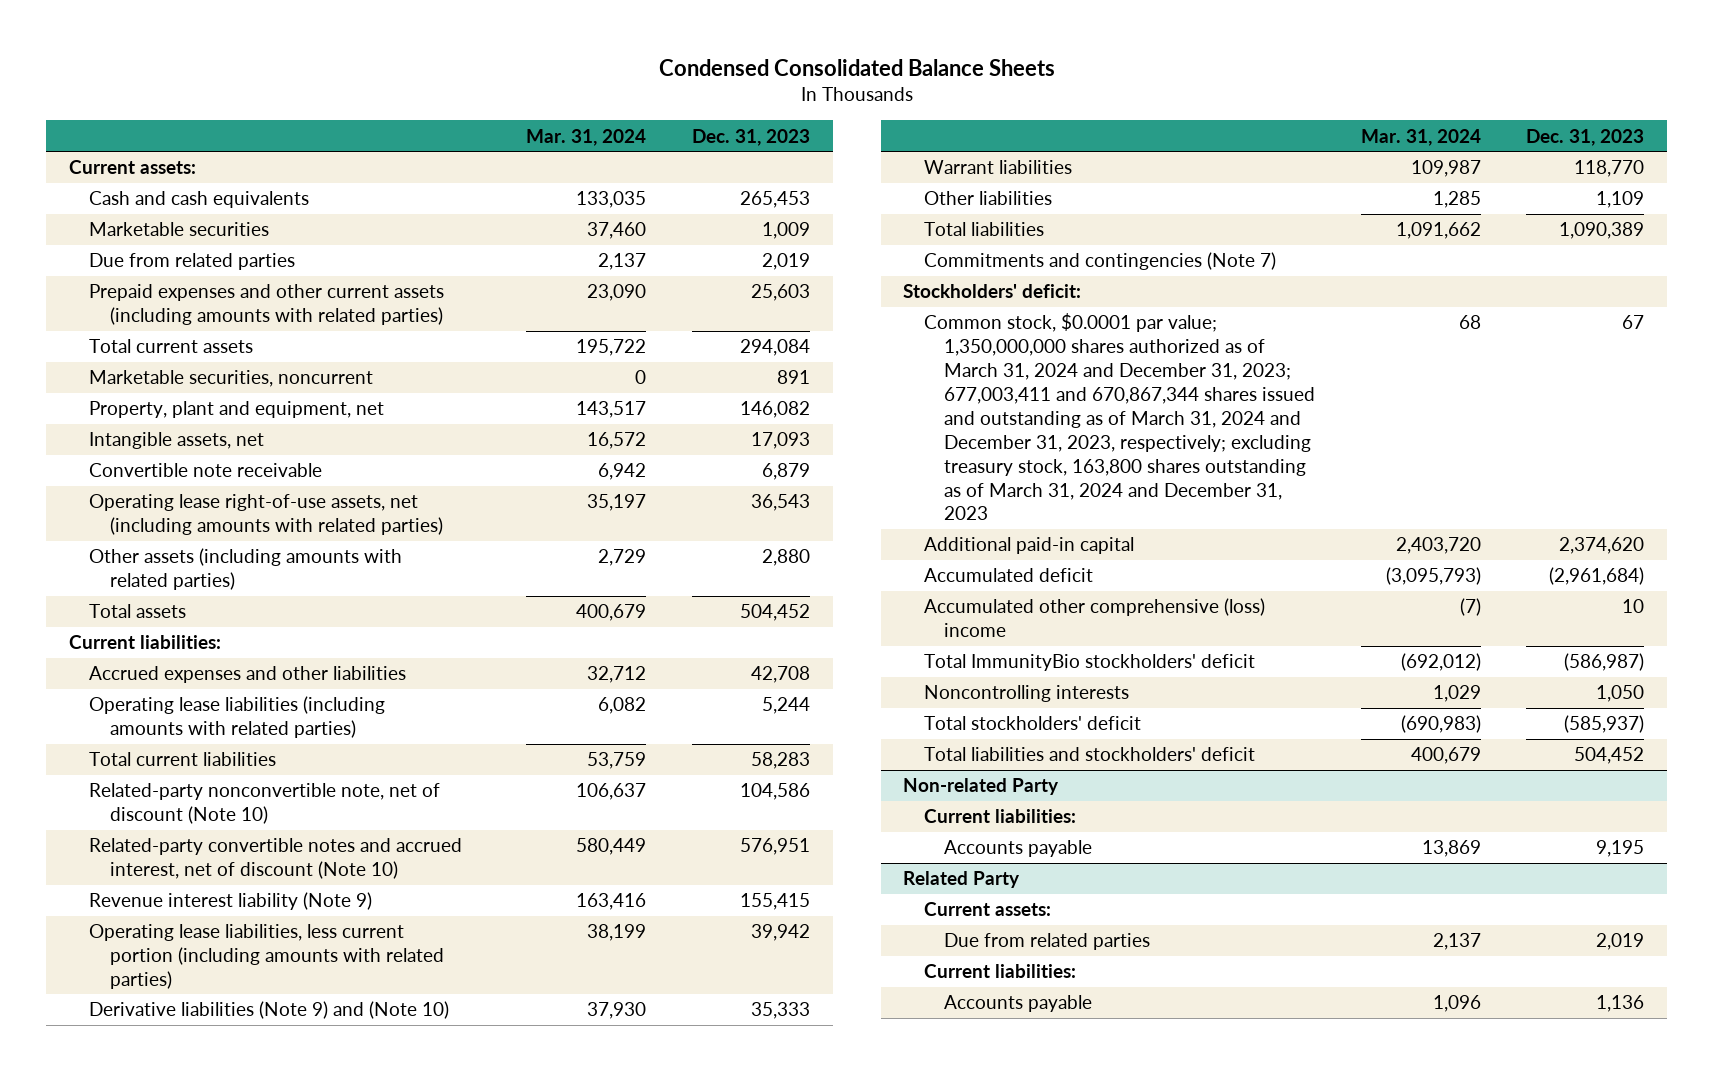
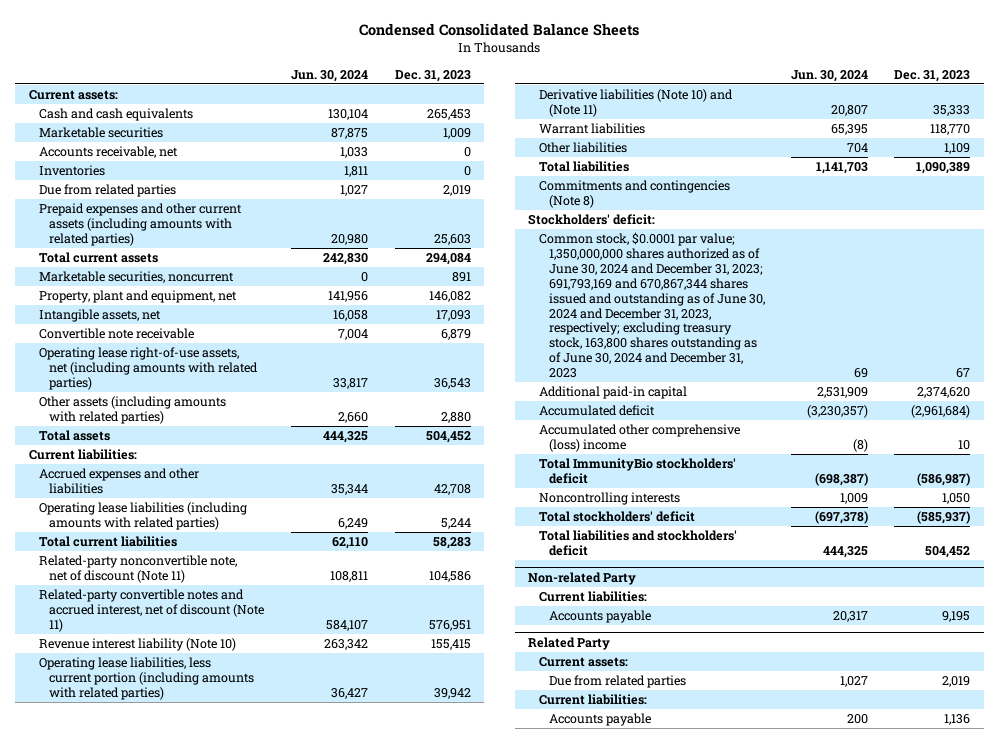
[526,128,647,146] Mar. 31, 2024 -> none
none -> [291,69,369,82] Jun. 30, 2024
none -> [38,146,178,159] Accounts receivable, net
none -> [38,165,105,177] Inventories
[89,783,441,825] Related-party nonconvertible note, net of discount (Note 10) -> [38,555,237,584] Related-party nonconvertible note, net of discount (Note 11)
[89,838,463,880] Related-party convertible notes and accrued interest, net of discount (Note 10) -> [38,589,264,632] Related-party convertible notes and accrued interest, net of discount (Note 11)
[89,892,373,911] Revenue interest liability (Note 9) -> [38,638,236,652] Revenue interest liability (Note 10)
[89,1001,450,1020] Derivative liabilities (Note 9) and (Note 10) -> [538,89,733,118] Derivative liabilities (Note 10) and (Note 11)
[923,252,1276,271] Commitments and contingencies (Note 7) -> [538,180,730,209] Commitments and contingencies (Note 8)
[923,313,1316,521] Common stock, $0.0001 par value; 1,350,000,000 shares authorized as of March 31, 2024 and December 31, 2023; 677,003,411 and 670,867,344 shares issued and outstanding as of March 31, 2024 and December 31, 2023, respectively; excluding treasury stock, 163,800 shares outstanding as of March 31, 2024 and December 31, 2023 -> [538,232,765,379] Common stock, $0.0001 par value; 1,350,000,000 shares authorized as of June 30, 2024 and December 31, 2023; 691,793,169 and 670,867,344 shares issued and outstanding as of June 30, 2024 and December 31, 2023, respectively; excluding treasury stock, 163,800 shares outstanding as of June 30, 2024 and December 31, 2023

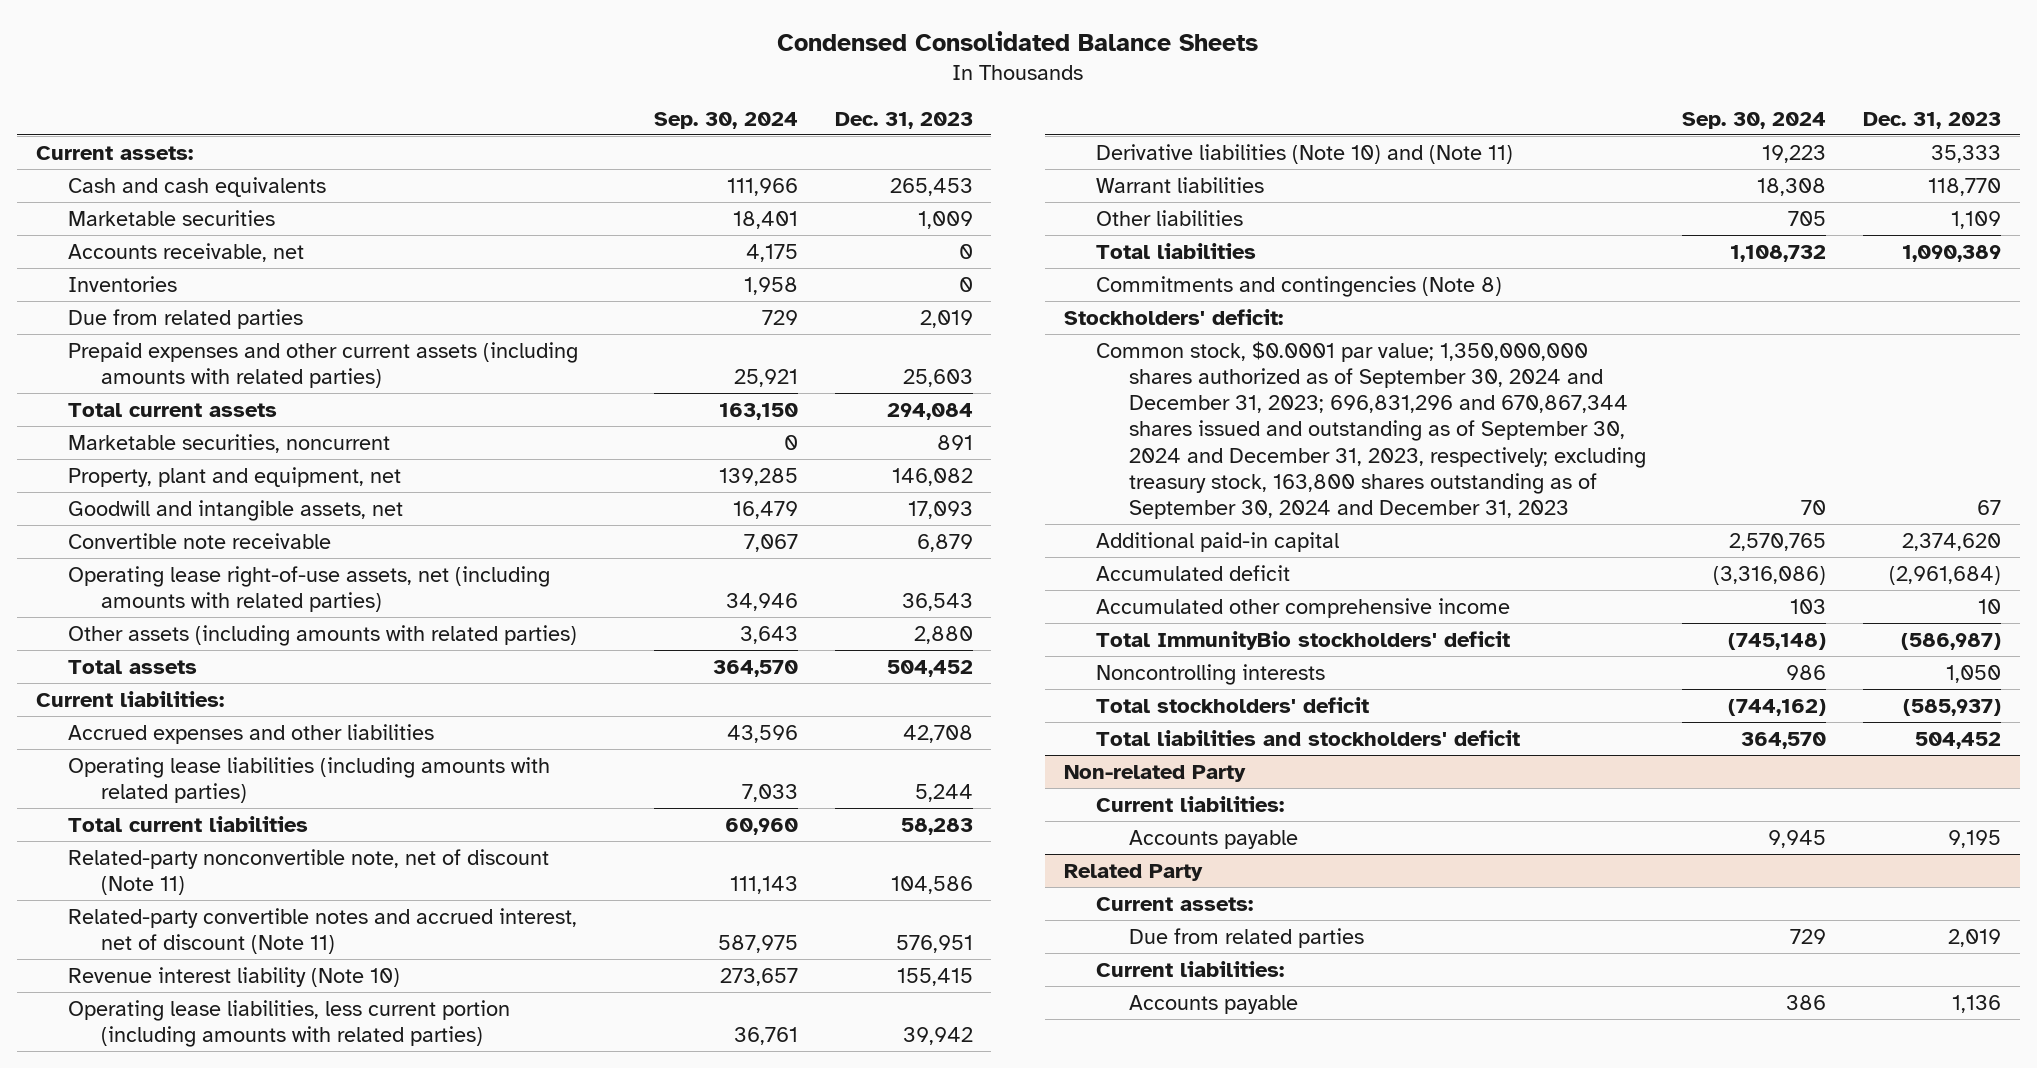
[291,69,369,82] Jun. 30, 2024 -> none
none -> [654,111,799,129] Sep. 30, 2024
[38,309,161,323] Intangible assets, net -> [68,499,404,521] Goodwill and intangible assets, net
[538,232,765,379] Common stock, $0.0001 par value; 1,350,000,000 shares authorized as of June 30, 2024 and December 31, 2023; 691,793,169 and 670,867,344 shares issued and outstanding as of June 30, 2024 and December 31, 2023, respectively; excluding treasury stock, 163,800 shares outstanding as of June 30, 2024 and December 31, 2023 -> [1096,340,1646,519] Common stock, $0.0001 par value; 1,350,000,000 shares authorized as of September 30, 2024 and December 31, 2023; 696,831,296 and 670,867,344 shares issued and outstanding as of September 30, 2024 and December 31, 2023, respectively; excluding treasury stock, 163,800 shares outstanding as of September 30, 2024 and December 31, 2023
[538,424,740,453] Accumulated other comprehensive (loss) income -> [1096,597,1511,618] Accumulated other comprehensive income

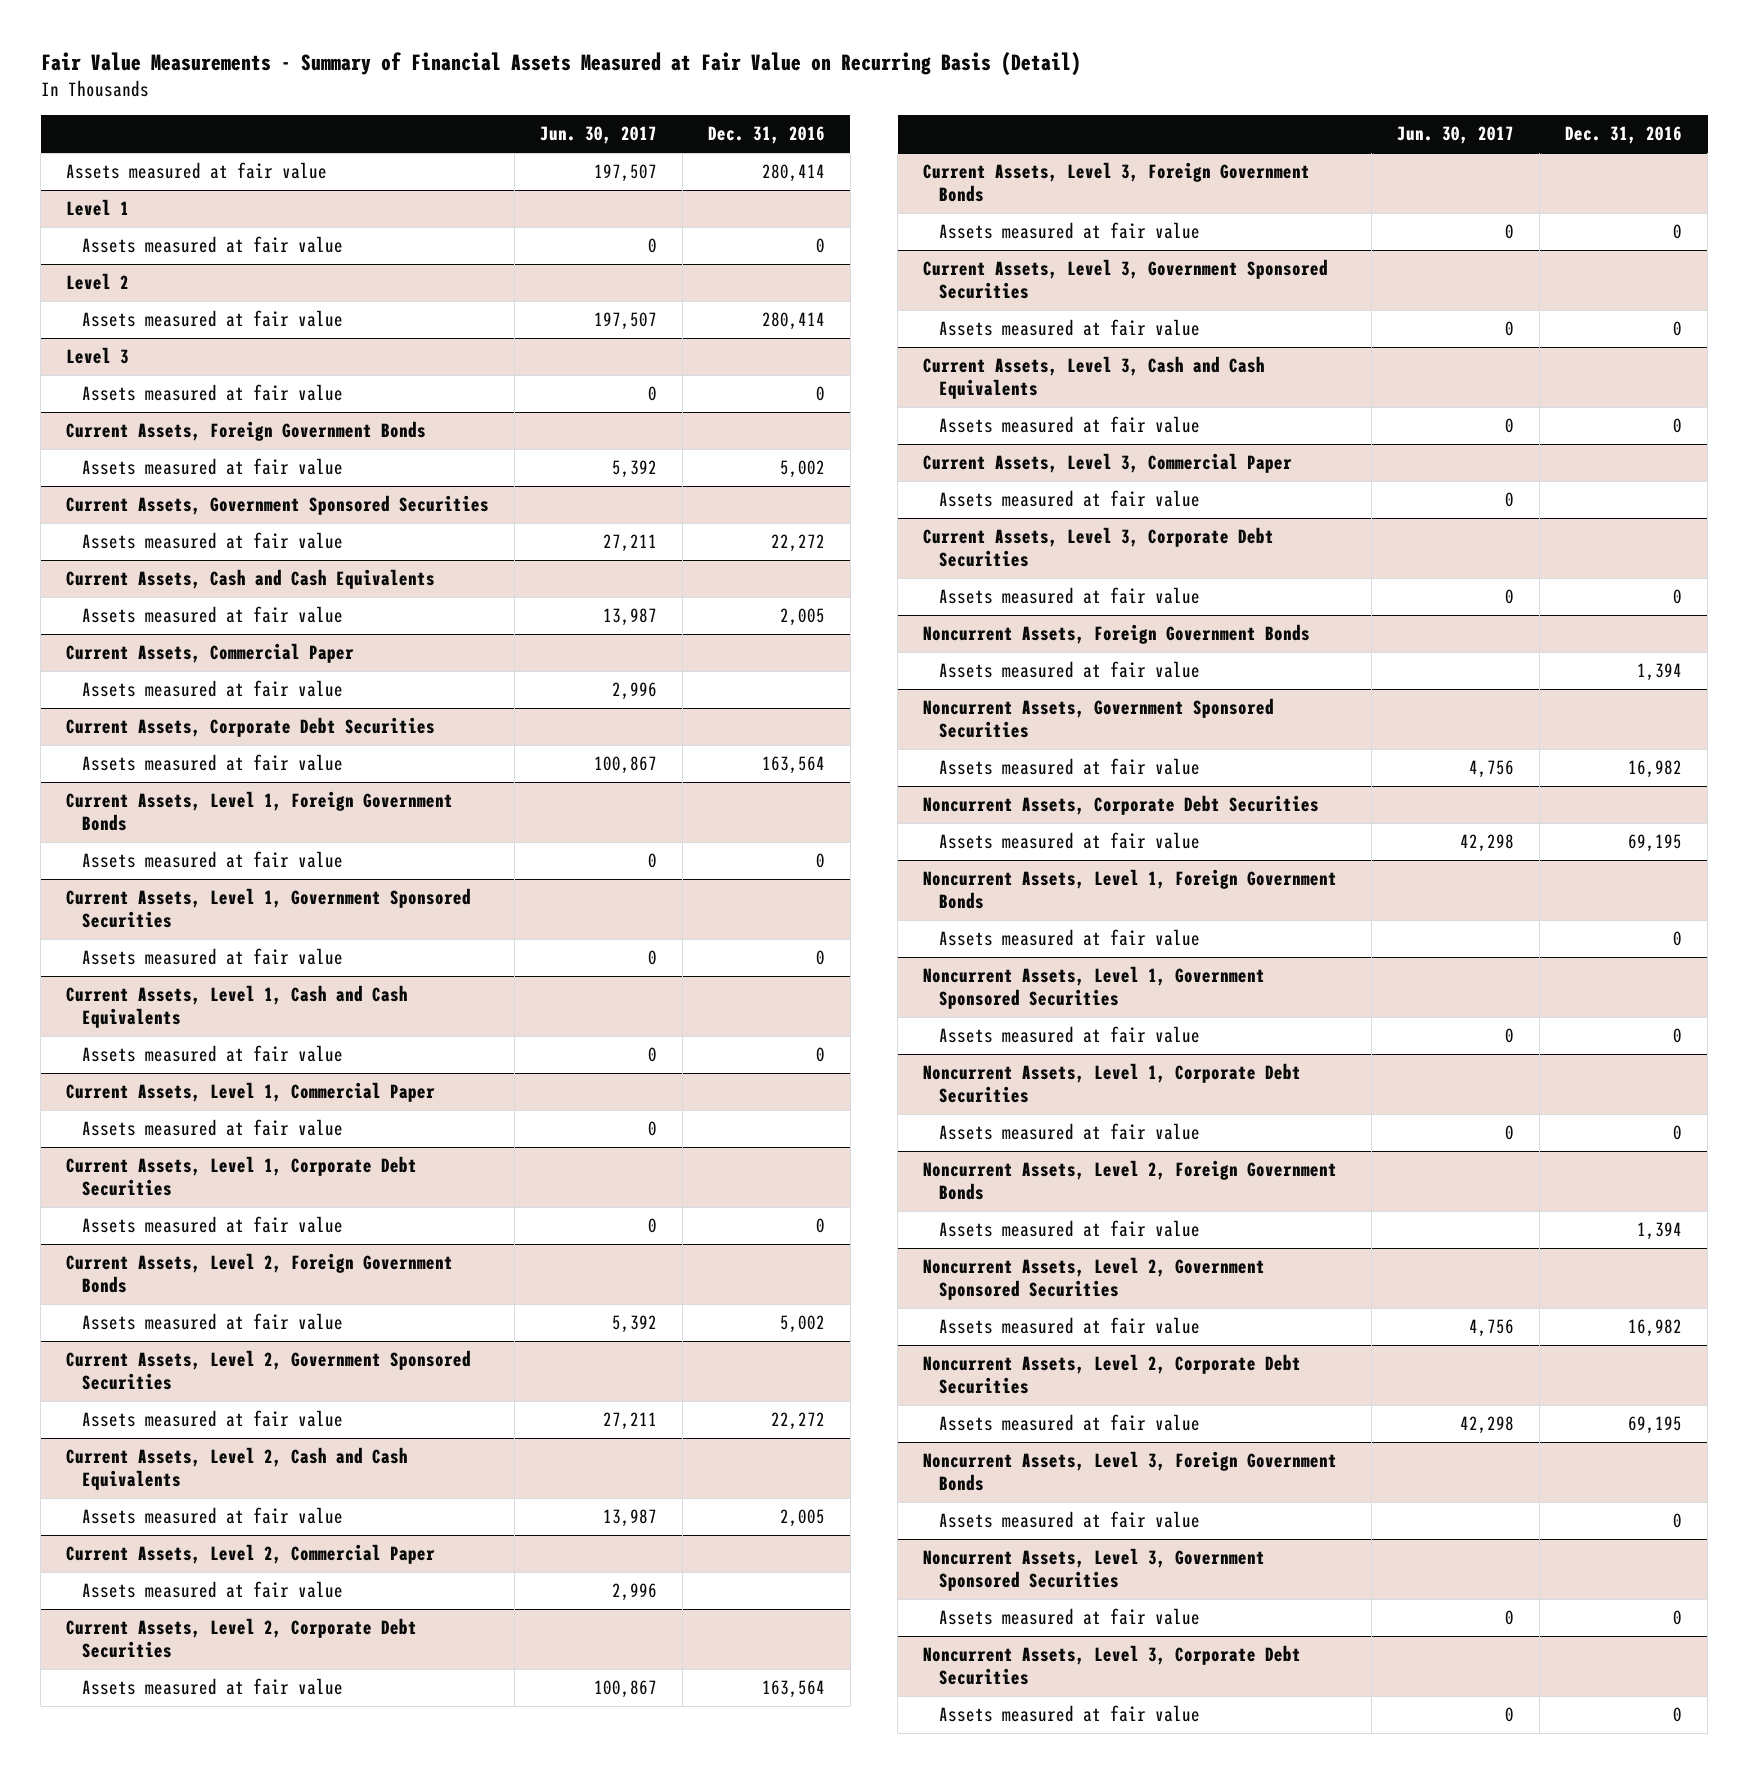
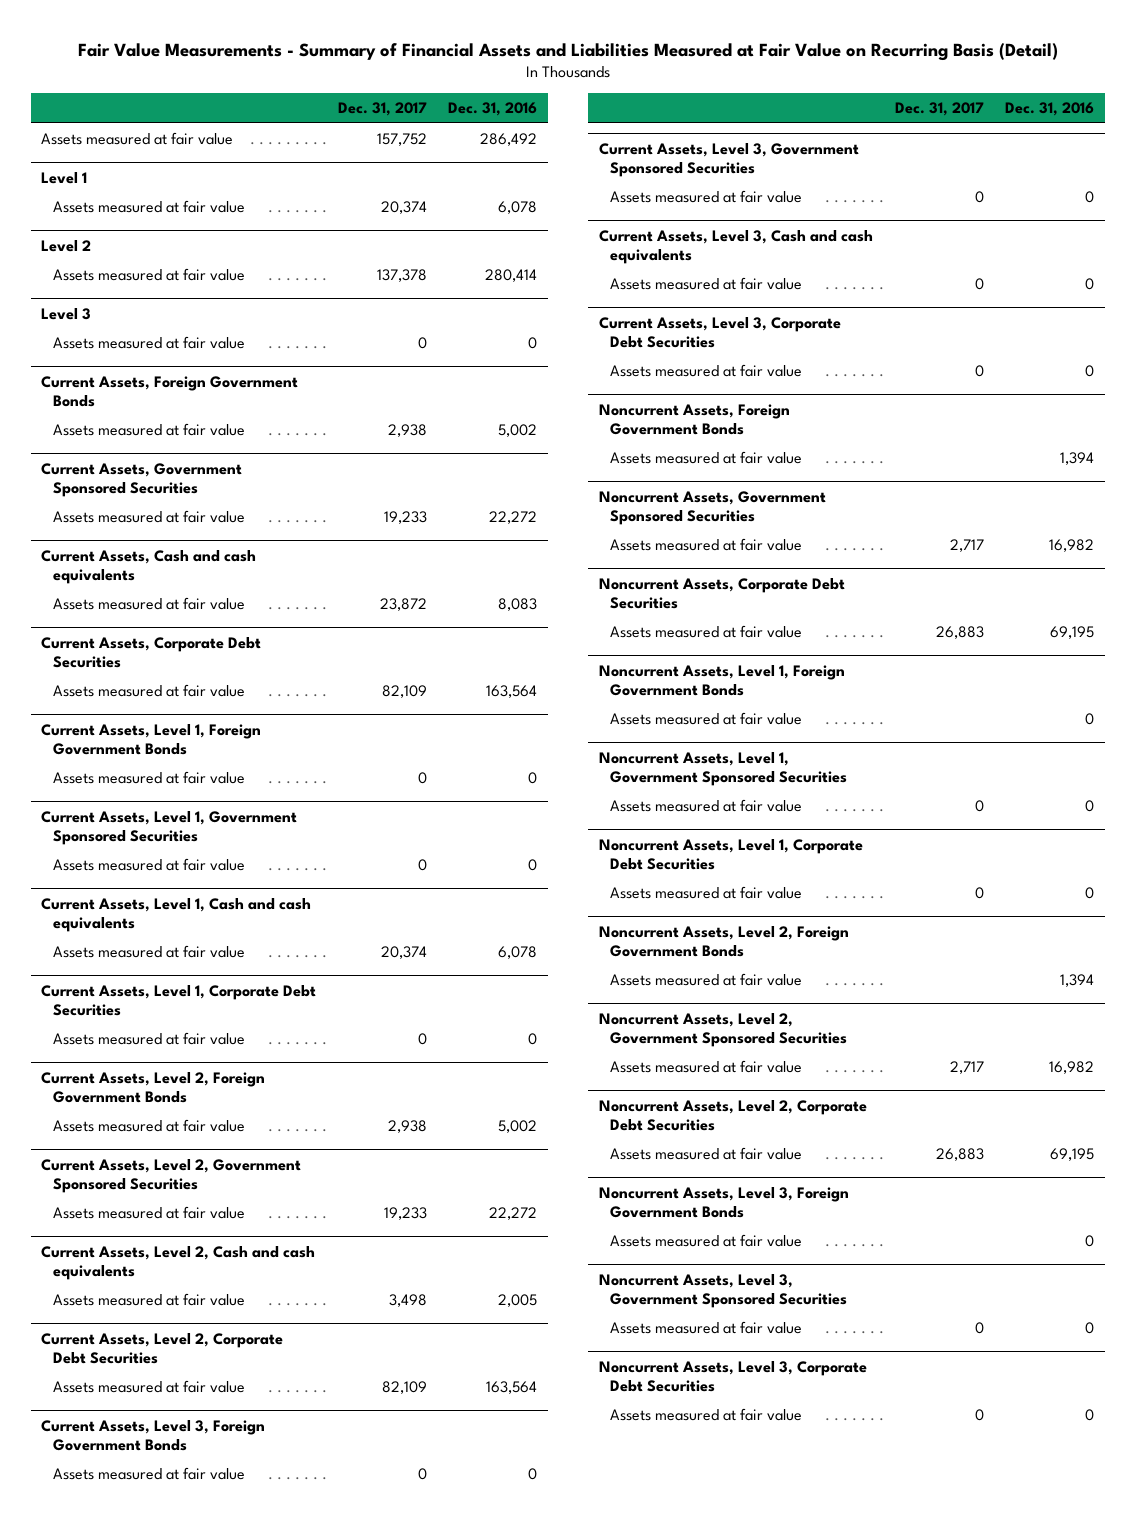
[40,52,1081,77] Fair Value Measurements - Summary of Financial Assets Measured at Fair Value on Recurring Basis (Detail) -> [77,42,1058,61] Fair Value Measurements - Summary of Financial Assets and Liabilities Measured at Fair Value on Recurring Basis (Detail)
[540,126,658,145] Jun. 30, 2017 -> none
none -> [337,102,427,117] Dec. 31, 2017
[761,164,825,183] 280,414 -> [480,132,538,146] 286,492
[815,238,825,254] 0 -> [498,200,538,214] 6,078
[66,643,355,664] Current Assets, Commercial Paper -> none
[82,680,344,698] Assets measured at fair value -> none
[66,569,436,590] Current Assets, Cash and Cash Equivalents -> [41,549,257,584] Current Assets, Cash and cash equivalents
[779,608,825,627] 2,005 -> [498,597,538,611] 8,083
[66,1082,436,1103] Current Assets, Level 1, Commercial Paper -> none
[82,1119,344,1137] Assets measured at fair value -> none
[66,985,409,1028] Current Assets, Level 1, Cash and Cash Equivalents -> [41,897,312,932] Current Assets, Level 1, Cash and cash equivalents
[815,1047,825,1063] 0 -> [498,945,538,959] 6,078
[66,1447,409,1490] Current Assets, Level 2, Cash and Cash Equivalents -> [41,1245,316,1280] Current Assets, Level 2, Cash and cash equivalents
[66,1544,436,1565] Current Assets, Level 2, Commercial Paper -> none
[82,1581,344,1599] Assets measured at fair value -> none
[923,356,1266,399] Current Assets, Level 3, Cash and Cash Equivalents -> [598,229,873,264] Current Assets, Level 3, Cash and cash equivalents
[923,453,1293,474] Current Assets, Level 3, Commercial Paper -> none
[939,490,1201,508] Assets measured at fair value -> none

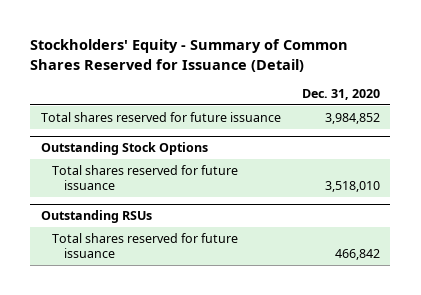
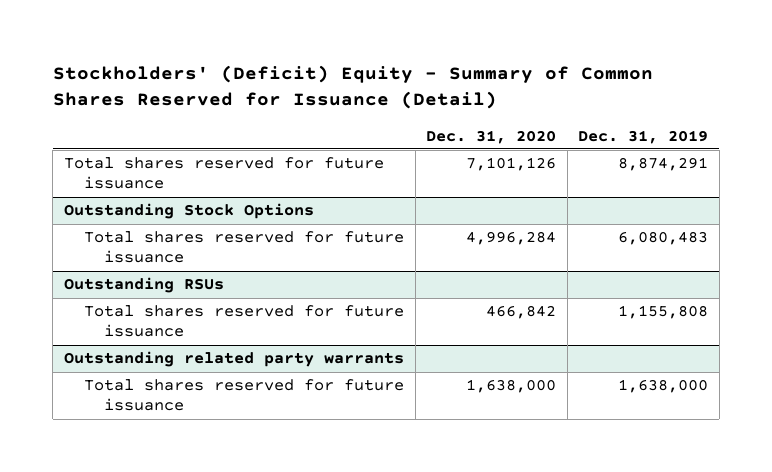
[30,39,349,72] Stockholders' Equity - Summary of Common Shares Reserved for Issuance (Detail) -> [52,65,653,110] Stockholders' (Deficit) Equity - Summary of Common Shares Reserved for Issuance (Detail)
none -> [578,129,709,144] Dec. 31, 2019
[324,112,380,124] 3,984,852 -> [466,157,557,172] 7,101,126
[324,180,380,192] 3,518,010 -> [466,231,557,246] 4,996,284
none -> [63,351,404,368] Outstanding related party warrants
none -> [83,379,404,412] Total shares reserved for future issuance

